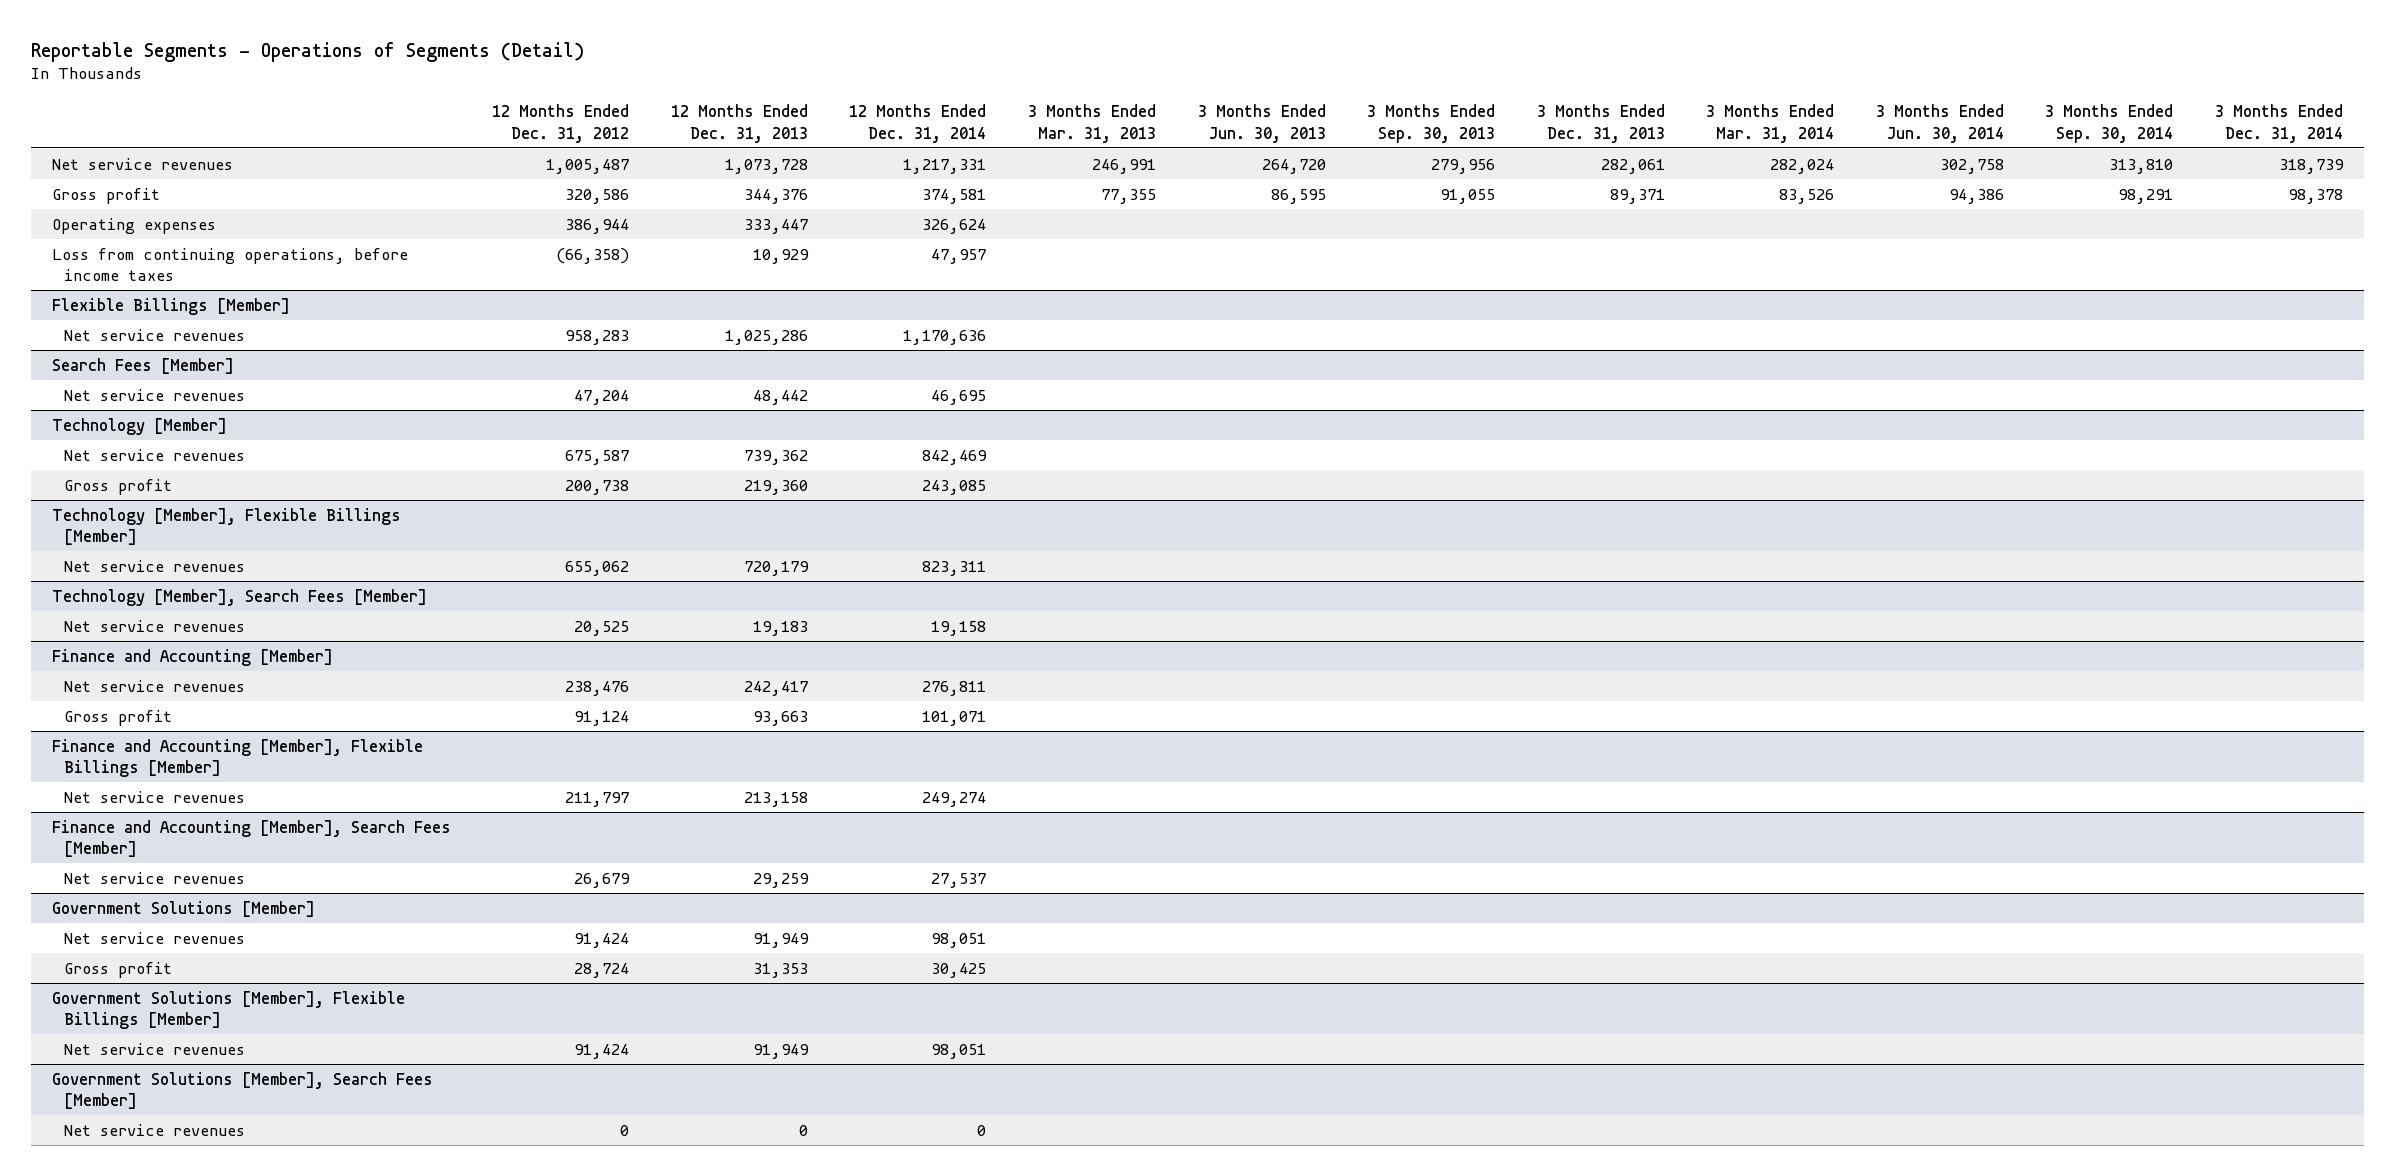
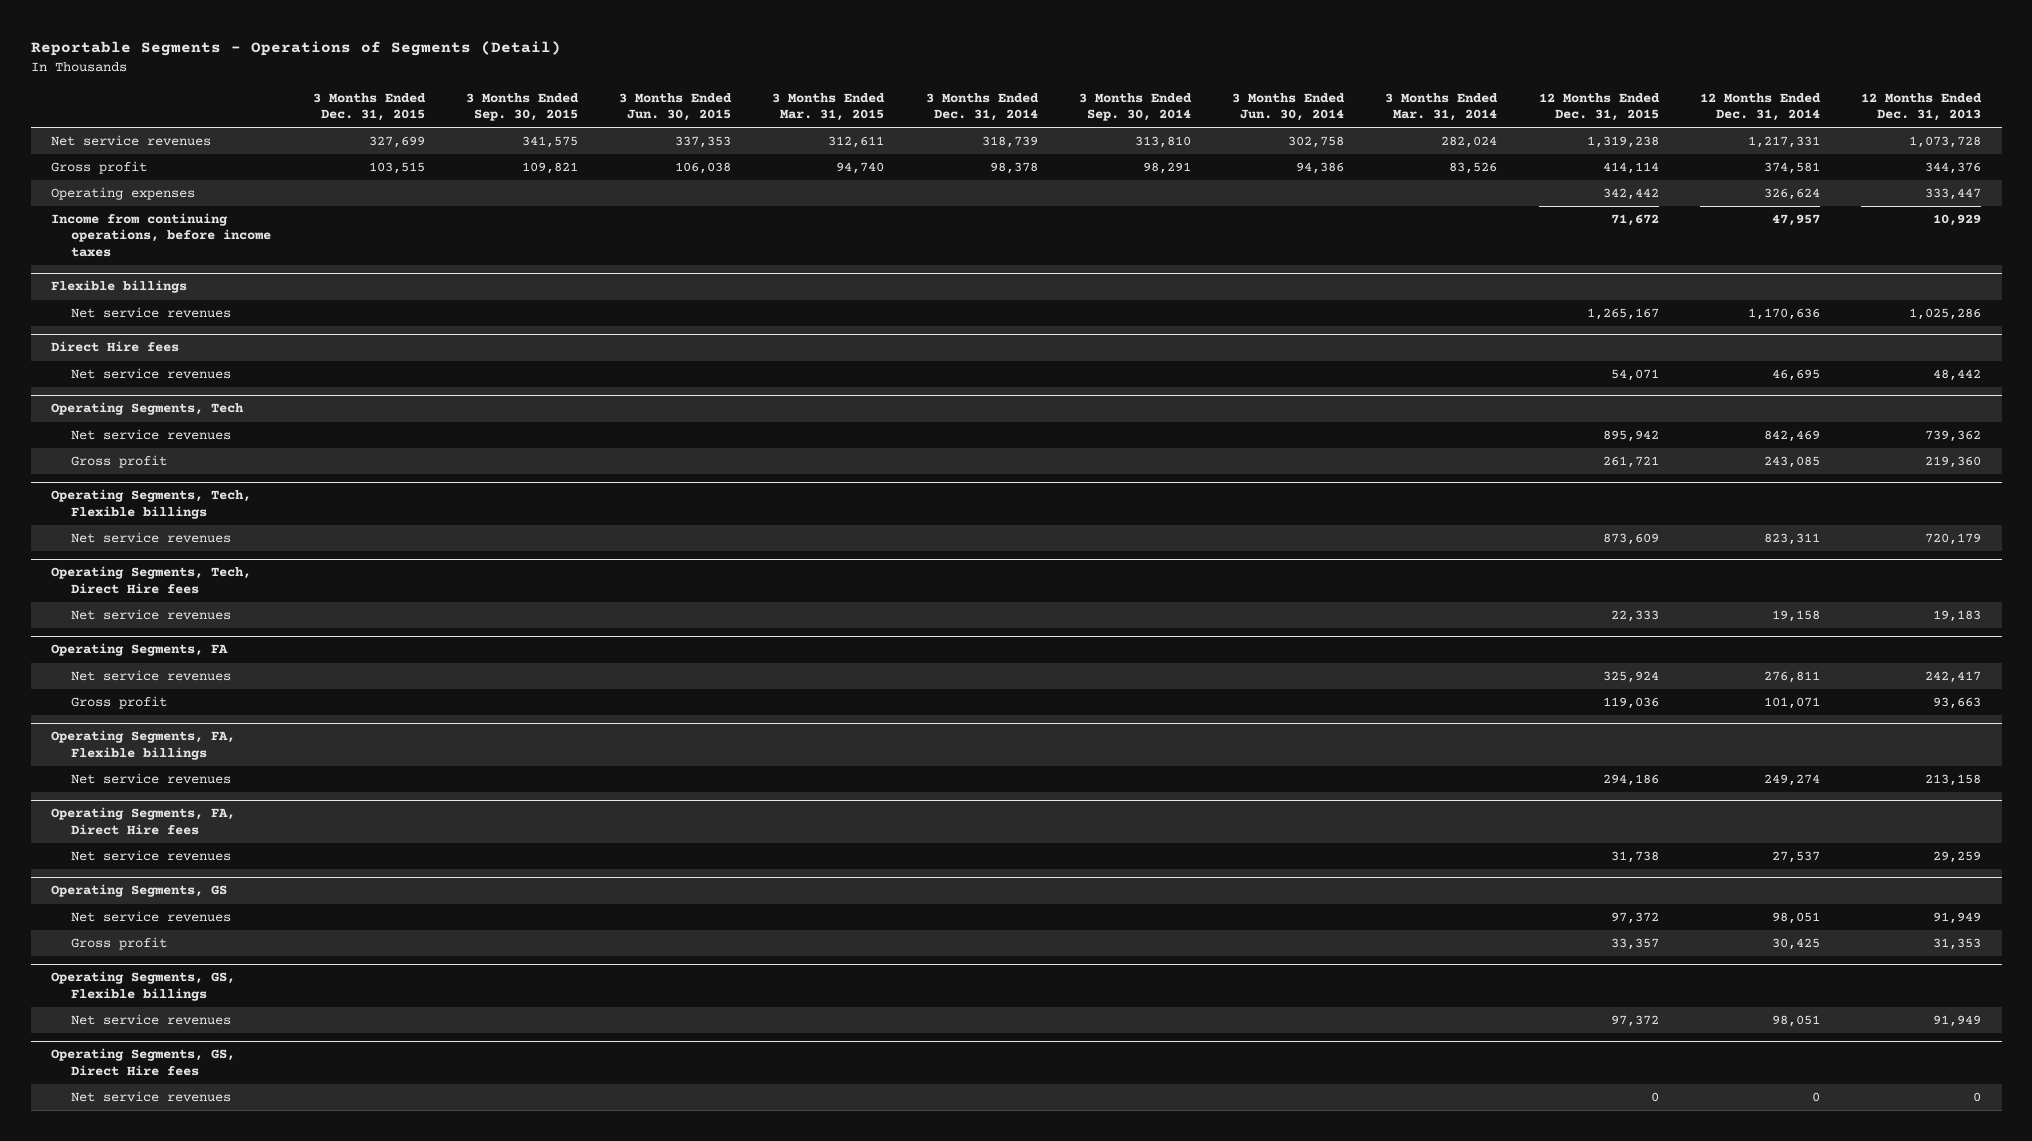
[492,103,630,143] 12 Months Ended Dec. 31, 2012 -> none
[1027,103,1156,143] 3 Months Ended Mar. 31, 2013 -> none
[1197,103,1326,143] 3 Months Ended Jun. 30, 2013 -> none
[1367,103,1496,143] 3 Months Ended Sep. 30, 2013 -> none
[1536,103,1665,143] 3 Months Ended Dec. 31, 2013 -> none
none -> [312,92,426,122] 3 Months Ended Dec. 31, 2015
none -> [465,92,579,122] 3 Months Ended Sep. 30, 2015
none -> [619,92,733,122] 3 Months Ended Jun. 30, 2015
none -> [772,92,886,122] 3 Months Ended Mar. 31, 2015
none -> [1538,92,1660,122] 12 Months Ended Dec. 31, 2015
[51,247,408,282] Loss from continuing operations, before income taxes -> [51,213,272,257] Income from continuing operations, before income taxes
[51,297,290,315] Flexible Billings [Member] -> [51,280,188,294] Flexible billings
[51,357,234,374] Search Fees [Member] -> [51,341,180,353] Direct Hire fees
[51,417,227,435] Technology [Member] -> none
none -> [51,402,245,416] Operating Segments, Tech
[51,507,401,546] Technology [Member], Flexible Billings [Member] -> none
none -> [51,489,252,519] Operating Segments, Tech, Flexible billings
[51,588,427,606] Technology [Member], Search Fees [Member] -> none
none -> [51,566,252,594] Operating Segments, Tech, Direct Hire fees
[51,648,333,666] Finance and Accounting [Member] -> none
none -> [51,643,229,657] Operating Segments, FA
[51,738,423,778] Finance and Accounting [Member], Flexible Billings [Member] -> none
none -> [51,730,236,760] Operating Segments, FA, Flexible billings
[51,819,451,858] Finance and Accounting [Member], Search Fees [Member] -> none
none -> [51,807,236,835] Operating Segments, FA, Direct Hire fees
[51,900,315,917] Government Solutions [Member] -> none
none -> [51,884,228,898] Operating Segments, GS
[51,990,405,1030] Government Solutions [Member], Flexible Billings [Member] -> none
none -> [51,971,236,1001] Operating Segments, GS, Flexible billings
[51,1071,433,1110] Government Solutions [Member], Search Fees [Member] -> none
none -> [51,1048,236,1076] Operating Segments, GS, Direct Hire fees

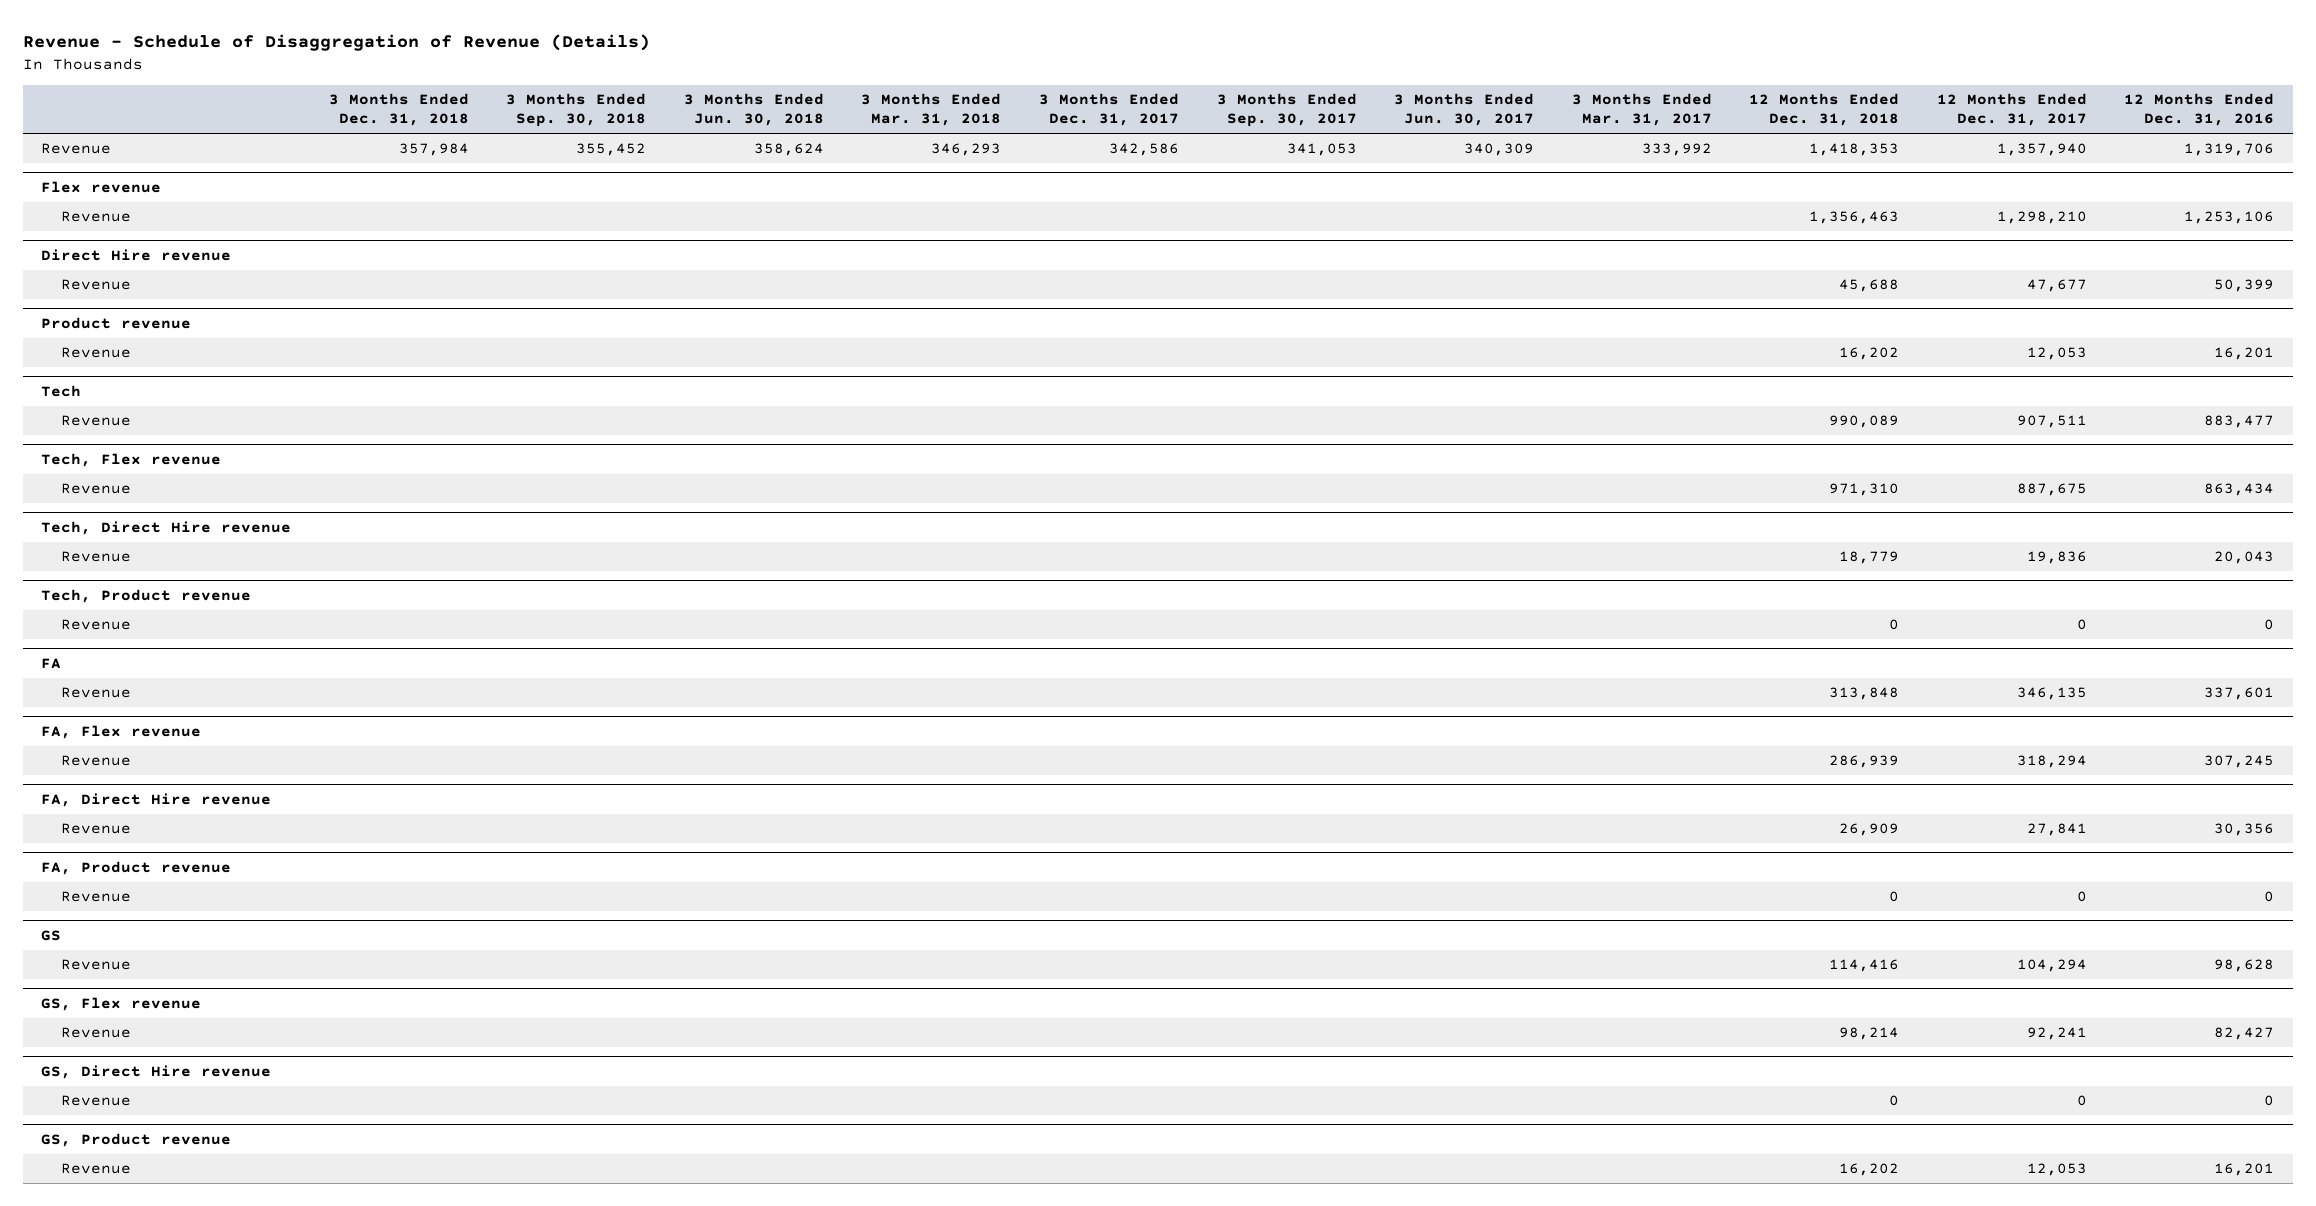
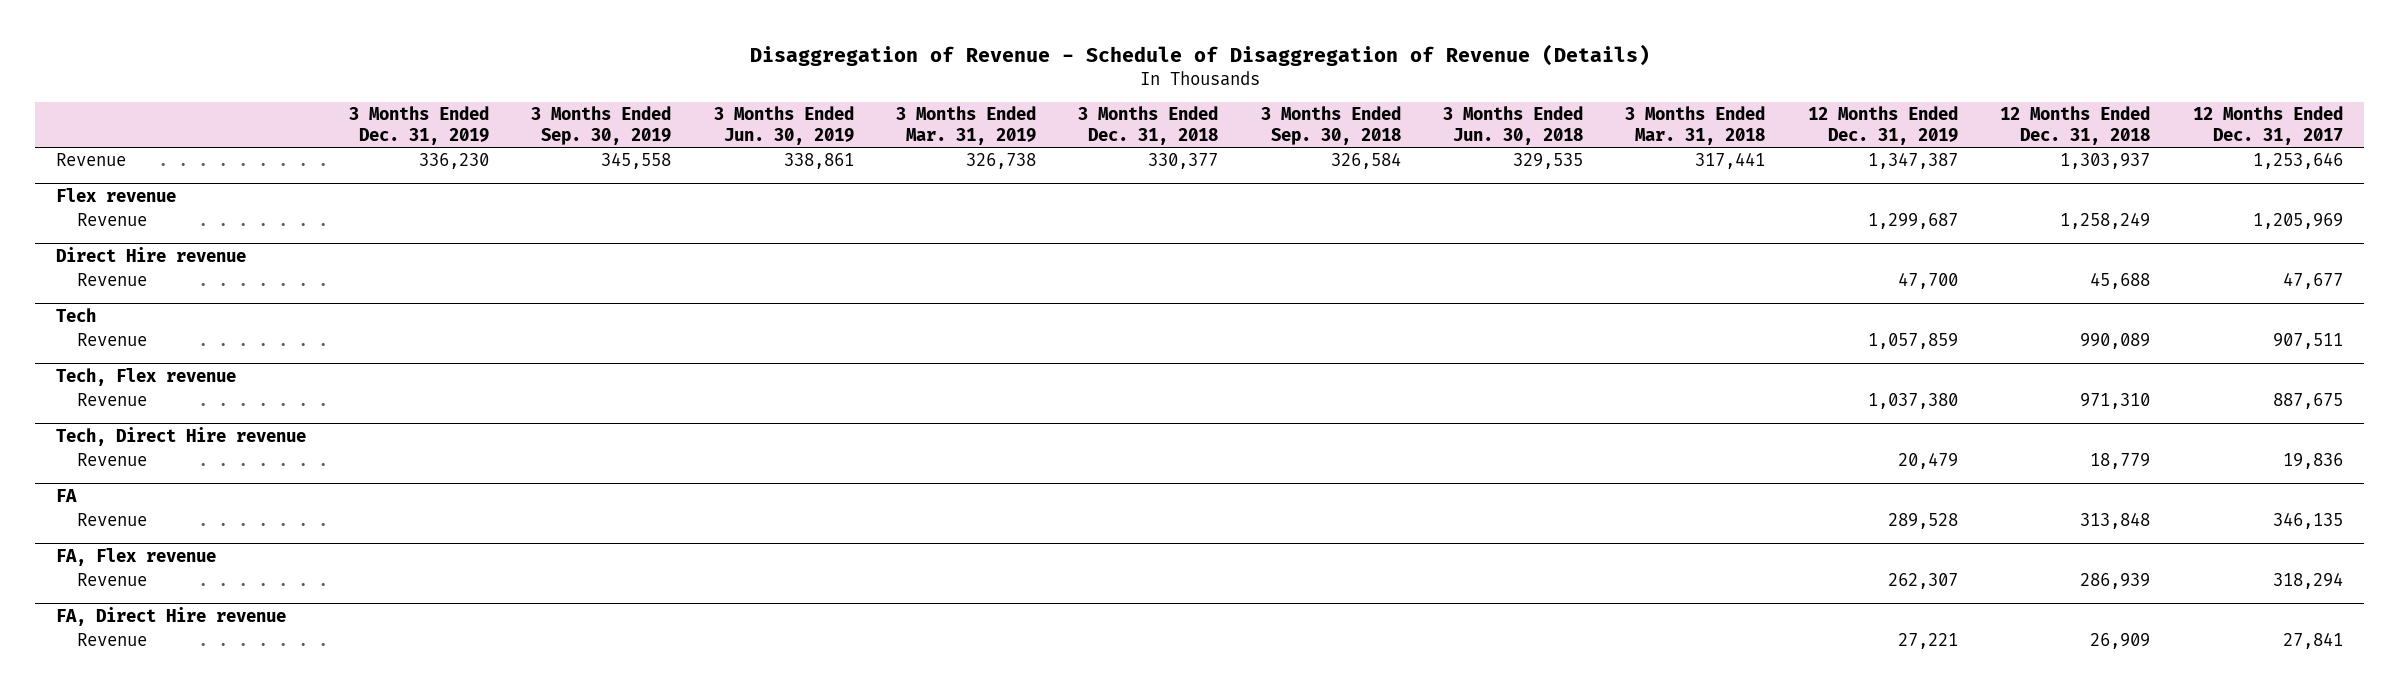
[22,34,650,52] Revenue - Schedule of Disaggregation of Revenue (Details) -> [749,43,1650,66] Disaggregation of Revenue - Schedule of Disaggregation of Revenue (Details)
[1038,93,1179,127] 3 Months Ended Dec. 31, 2017 -> none
[1216,93,1357,128] 3 Months Ended Sep. 30, 2017 -> none
[1394,93,1535,127] 3 Months Ended Jun. 30, 2017 -> none
[1571,93,1712,127] 3 Months Ended Mar. 31, 2017 -> none
[2124,93,2275,127] 12 Months Ended Dec. 31, 2016 -> none
none -> [348,106,489,145] 3 Months Ended Dec. 31, 2019
none -> [531,106,672,145] 3 Months Ended Sep. 30, 2019
none -> [713,106,854,145] 3 Months Ended Jun. 30, 2019
none -> [895,106,1036,145] 3 Months Ended Mar. 31, 2019
none -> [1807,106,1958,145] 12 Months Ended Dec. 31, 2019
[398,143,469,157] 357,984 -> [1148,153,1219,170] 330,377
[576,143,647,157] 355,452 -> [1330,152,1401,170] 326,584
[753,143,824,157] 358,624 -> [1513,153,1584,170] 329,535
[931,143,1002,157] 346,293 -> [1695,152,1766,170] 317,441
[1809,143,1900,157] 1,418,353 -> [2060,153,2151,170] 1,303,937
[1996,143,2087,157] 1,357,940 -> [2252,152,2343,170] 1,253,646
[1809,211,1900,225] 1,356,463 -> [2060,212,2151,230] 1,258,249
[1996,211,2087,225] 1,298,210 -> [2252,213,2343,230] 1,205,969
[41,316,192,329] Product revenue -> none
[60,347,131,359] Revenue -> none
[41,588,252,603] Tech, Product revenue -> none
[60,619,131,631] Revenue -> none
[41,860,232,875] FA, Product revenue -> none
[60,891,131,903] Revenue -> none
[41,929,62,941] GS -> none
[60,959,131,971] Revenue -> none
[41,996,202,1011] GS, Flex revenue -> none
[60,1027,131,1039] Revenue -> none
[41,1064,272,1079] GS, Direct Hire revenue -> none
[60,1095,131,1107] Revenue -> none
[41,1132,232,1147] GS, Product revenue -> none
[60,1163,131,1175] Revenue -> none

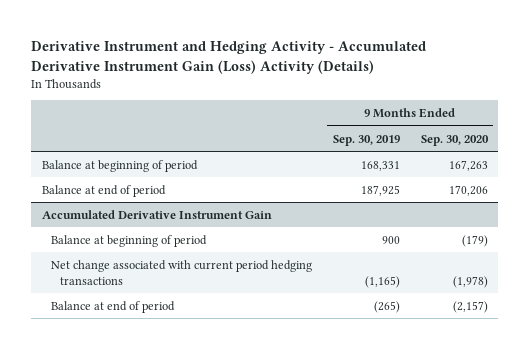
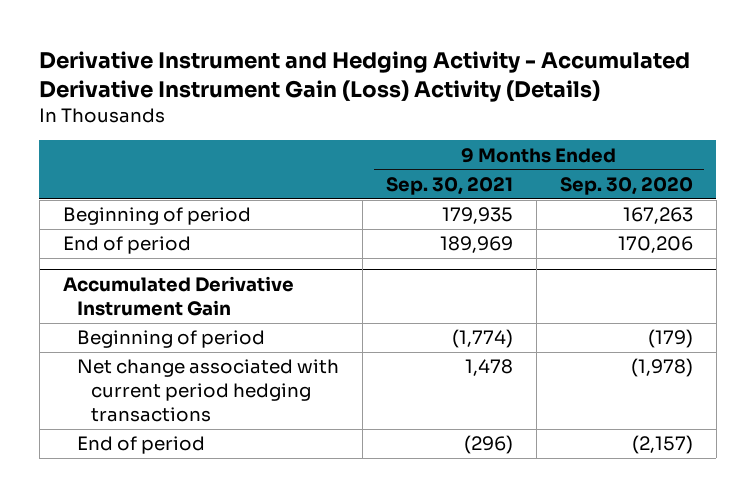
[332,134,400,146] Sep. 30, 2019 -> none
none -> [385,176,513,195] Sep. 30, 2021
[41,159,198,172] Balance at beginning of period -> [62,207,251,226] Beginning of period
[41,184,166,197] Balance at end of period -> [62,236,191,255] End of period
[50,234,207,247] Balance at beginning of period -> [77,330,266,349] Beginning of period
[50,300,175,313] Balance at end of period -> [77,436,206,455] End of period

